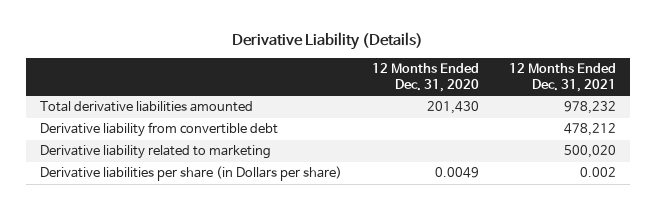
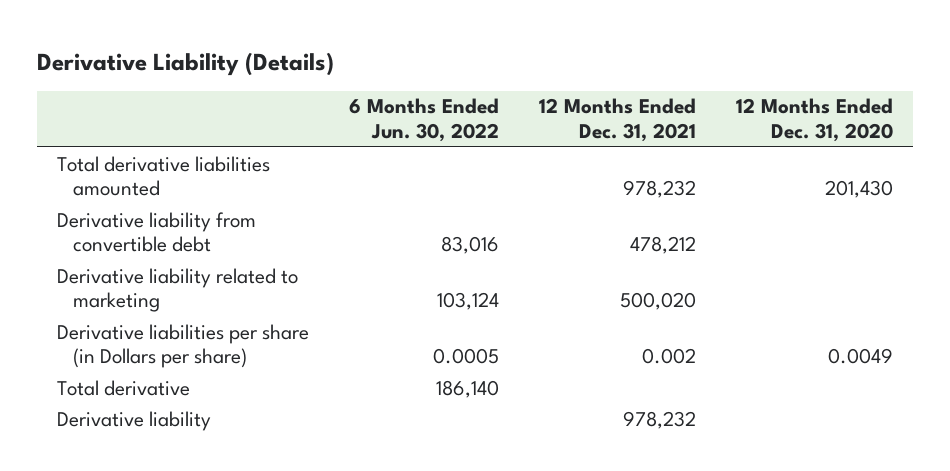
none -> [348,98,499,143] 6 Months Ended Jun. 30, 2022
none -> [56,379,190,396] Total derivative
none -> [56,410,211,431] Derivative liability

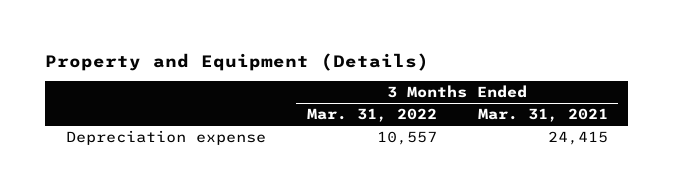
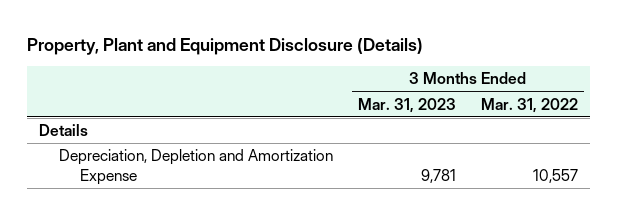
[44,53,429,72] Property and Equipment (Details) -> [26,37,423,55] Property, Plant and Equipment Disclosure (Details)
[477,108,608,123] Mar. 31, 2021 -> none
none -> [358,97,457,113] Mar. 31, 2023
none -> [39,124,89,137] Details
[65,129,266,145] Depreciation expense -> [59,149,334,185] Depreciation, Depletion and Amortization Expense

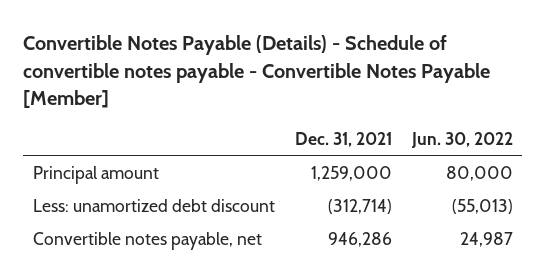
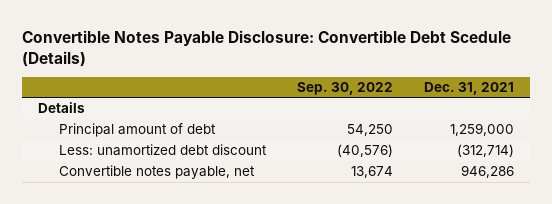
[23,35,491,108] Convertible Notes Payable (Details) - Schedule of convertible notes payable - Convertible Notes Payable [Member] -> [22,30,512,67] Convertible Notes Payable Disclosure: Convertible Debt Scedule (Details)
[410,131,513,148] Jun. 30, 2022 -> none
none -> [297,82,394,96] Sep. 30, 2022
none -> [37,102,85,114] Details
[33,165,160,184] Principal amount -> [59,123,217,138] Principal amount of debt

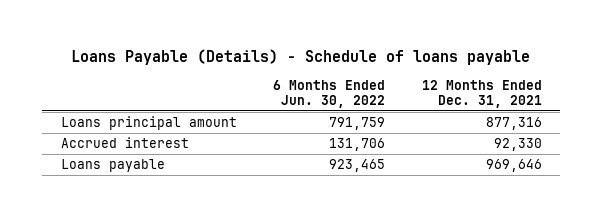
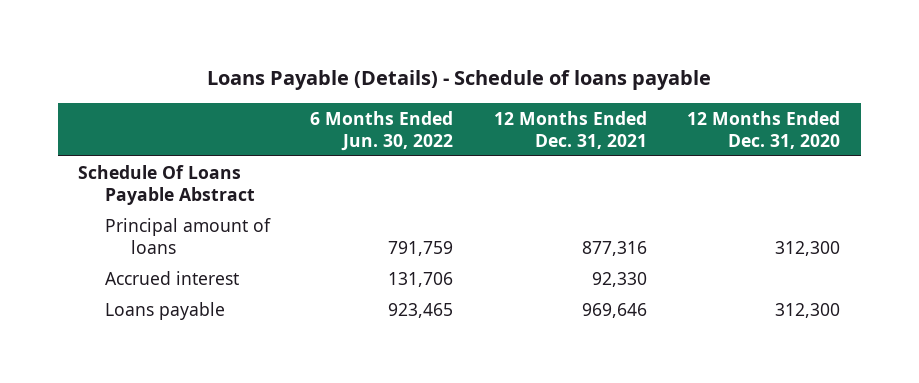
none -> [687,110,841,149] 12 Months Ended Dec. 31, 2020
none -> [78,164,255,205] Schedule Of Loans Payable Abstract
[60,116,237,131] Loans principal amount -> [104,217,271,254] Principal amount of loans

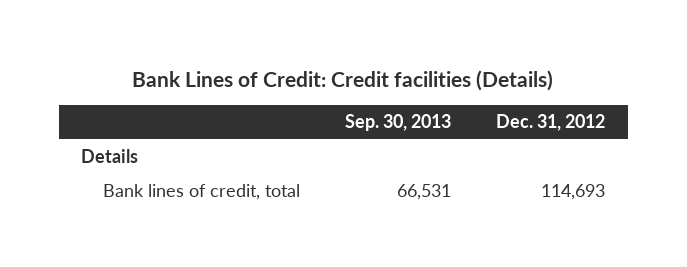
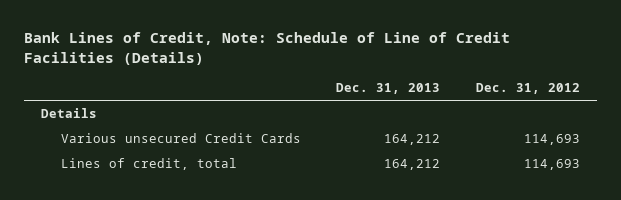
[132,69,554,91] Bank Lines of Credit: Credit facilities (Details) -> [23,32,510,65] Bank Lines of Credit, Note: Schedule of Line of Credit Facilities (Details)
[345,114,452,132] Sep. 30, 2013 -> none
none -> [336,83,441,95] Dec. 31, 2013
none -> [60,133,301,144] Various unsecured Credit Cards
[103,184,301,201] Bank lines of credit, total -> [60,158,237,171] Lines of credit, total

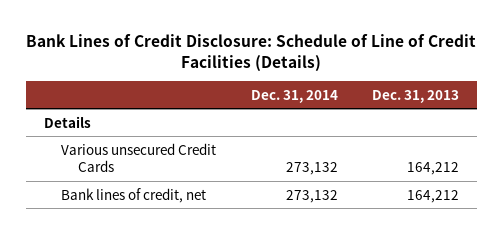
[23,32,510,65] Bank Lines of Credit, Note: Schedule of Line of Credit Facilities (Details) -> [26,33,477,72] Bank Lines of Credit Disclosure: Schedule of Line of Credit Facilities (Details)
[475,83,580,95] Dec. 31, 2012 -> none
none -> [250,89,338,103] Dec. 31, 2014
[60,158,237,171] Lines of credit, total -> [60,187,206,203] Bank lines of credit, net

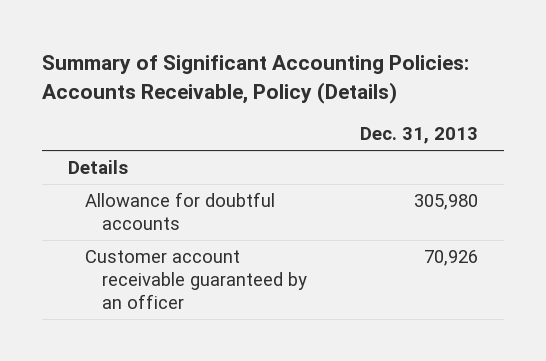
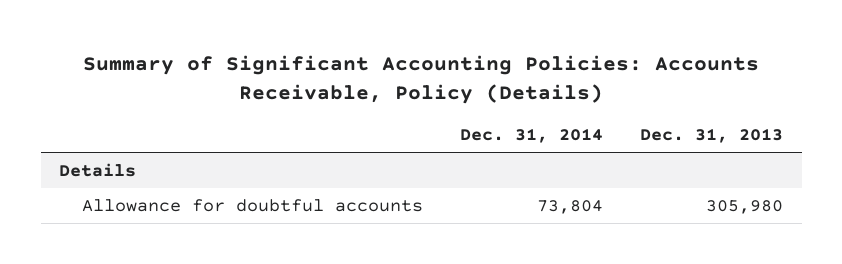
none -> [459,128,603,144] Dec. 31, 2014
[84,249,307,310] Customer account receivable guaranteed by an officer -> none

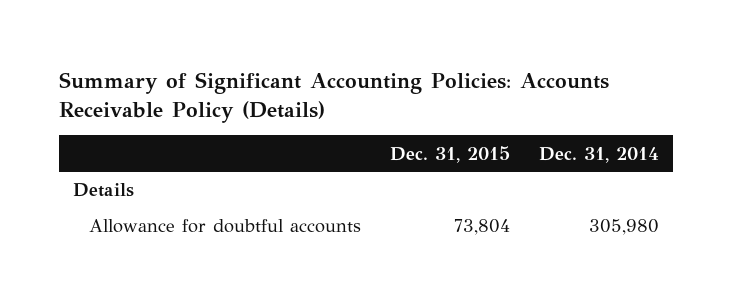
[83,54,760,104] Summary of Significant Accounting Policies: Accounts Receivable, Policy (Details) -> [59,71,610,123] Summary of Significant Accounting Policies: Accounts Receivable Policy (Details)
[640,128,784,144] Dec. 31, 2013 -> none
none -> [389,145,510,163] Dec. 31, 2015
[536,199,603,214] 73,804 -> [588,219,659,236] 305,980

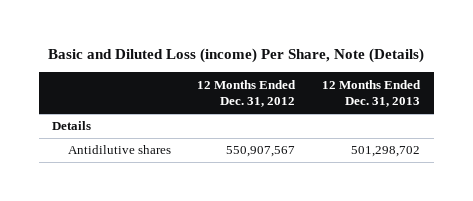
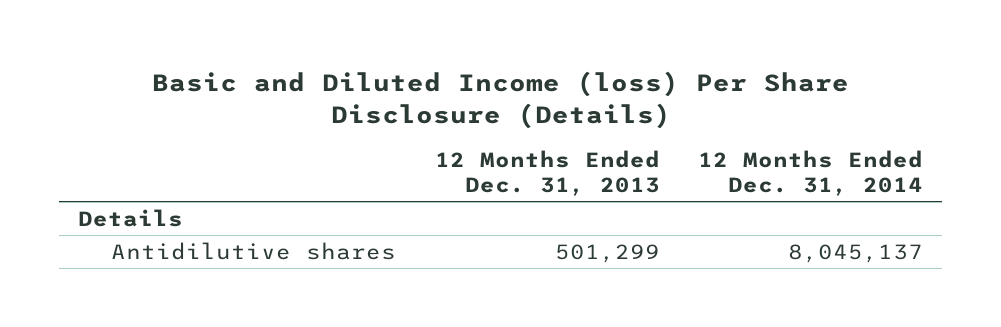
[48,48,425,64] Basic and Diluted Loss (income) Per Share, Note (Details) -> [151,71,849,130] Basic and Diluted Income (loss) Per Share Disclosure (Details)
[197,79,297,108] 12 Months Ended Dec. 31, 2012 -> none
none -> [698,150,924,196] 12 Months Ended Dec. 31, 2014
[351,146,421,158] 501,298,702 -> [554,243,660,263] 501,299

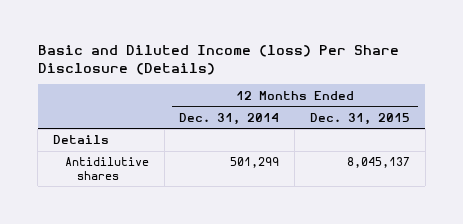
[434,150,660,196] 12 Months Ended Dec. 31, 2013 -> none
none -> [309,112,410,125] Dec. 31, 2015
[788,243,924,263] 8,045,137 -> [230,157,280,169] 501,299

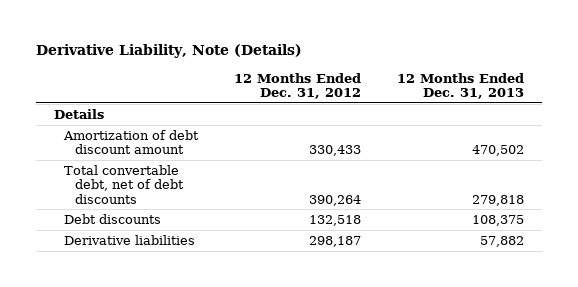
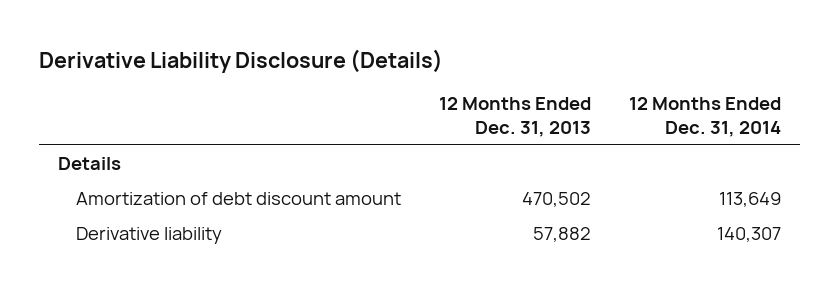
[36,44,303,59] Derivative Liability, Note (Details) -> [38,48,443,73] Derivative Liability Disclosure (Details)
[234,72,362,100] 12 Months Ended Dec. 31, 2012 -> none
none -> [629,97,782,137] 12 Months Ended Dec. 31, 2014
[64,164,184,204] Total convertable debt, net of debt discounts -> none
[64,213,162,224] Debt discounts -> none
[64,234,196,245] Derivative liabilities -> [76,227,223,245] Derivative liability

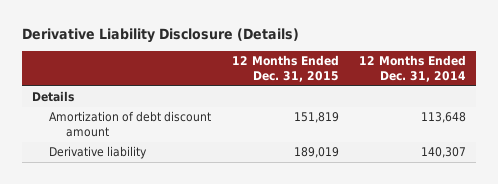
[439,97,592,137] 12 Months Ended Dec. 31, 2013 -> none
none -> [231,55,339,82] 12 Months Ended Dec. 31, 2015
[719,192,782,208] 113,649 -> [421,112,467,124] 113,648

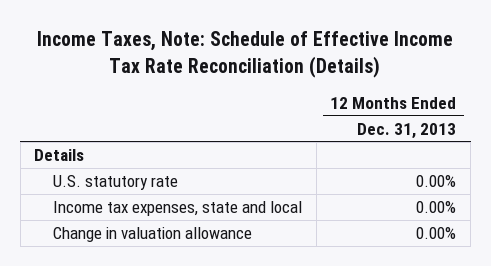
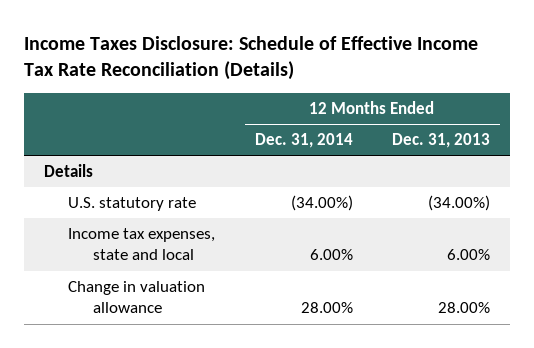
[37,31,454,78] Income Taxes, Note: Schedule of Effective Income Tax Rate Reconciliation (Details) -> [23,35,478,81] Income Taxes Disclosure: Schedule of Effective Income Tax Rate Reconciliation (Details)
none -> [254,133,353,149] Dec. 31, 2014
[416,174,457,187] 0.00% -> [428,195,491,212] (34.00%)
[416,200,457,213] 0.00% -> [447,249,491,261] 6.00%
[416,226,457,239] 0.00% -> [438,302,491,314] 28.00%

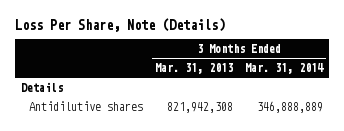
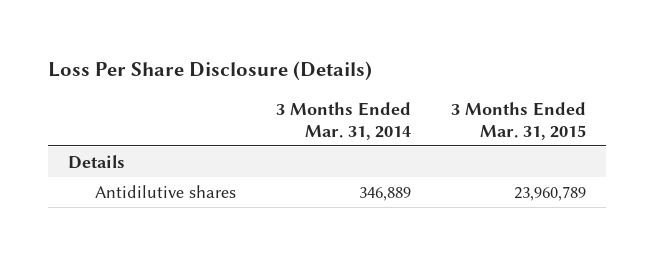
[15,17,226,32] Loss Per Share, Note (Details) -> [48,61,373,82] Loss Per Share Disclosure (Details)
[154,63,233,75] Mar. 31, 2013 -> none
none -> [451,101,587,140] 3 Months Ended Mar. 31, 2015
[256,100,323,113] 346,888,889 -> [358,186,411,201] 346,889

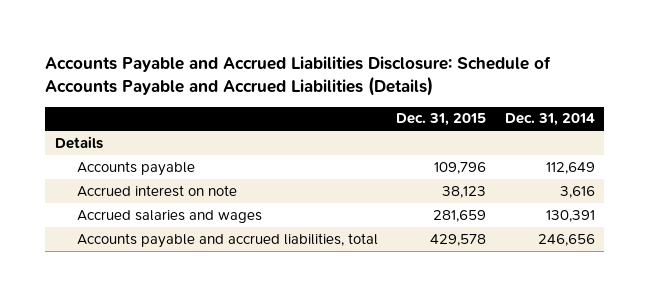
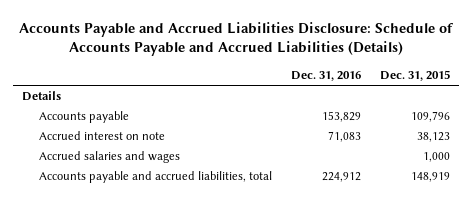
[504,113,595,127] Dec. 31, 2014 -> none
none -> [290,71,361,82] Dec. 31, 2016
[433,209,487,222] 281,659 -> [422,152,450,163] 1,000
[430,233,487,246] 429,578 -> [410,172,450,183] 148,919

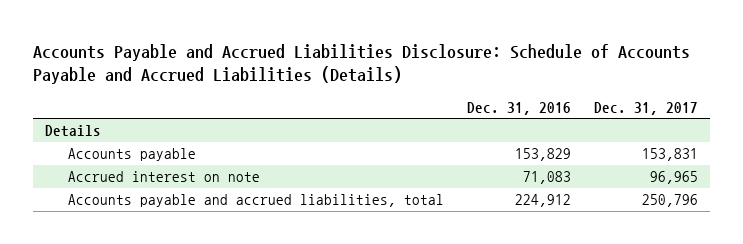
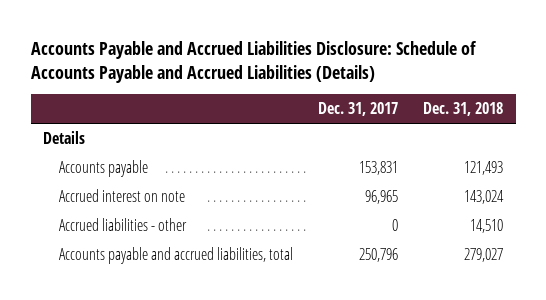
[466,101,571,115] Dec. 31, 2016 -> none
none -> [423,102,504,117] Dec. 31, 2018
none -> [59,217,188,231] Accrued liabilities - other

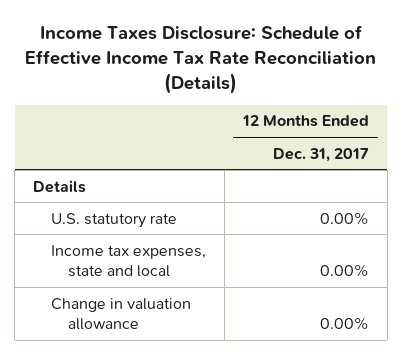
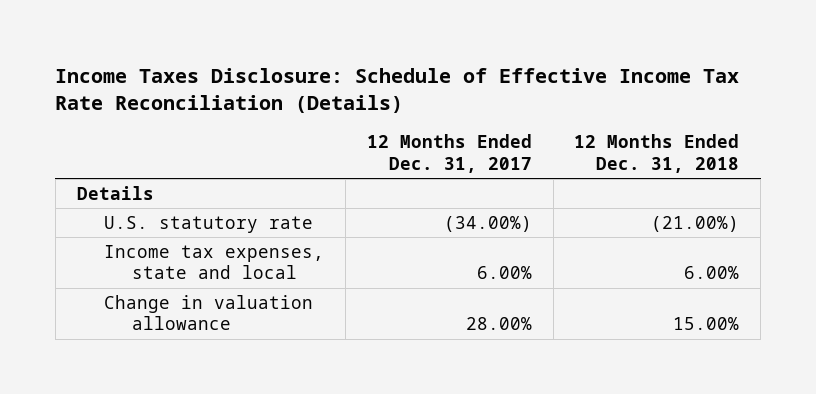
none -> [574,134,740,173] 12 Months Ended Dec. 31, 2018
[319,211,369,225] 0.00% -> [443,215,532,232] (34.00%)
[319,263,369,277] 0.00% -> [476,266,532,280] 6.00%
[319,316,369,330] 0.00% -> [465,317,532,331] 28.00%

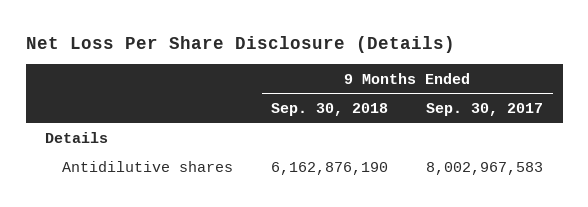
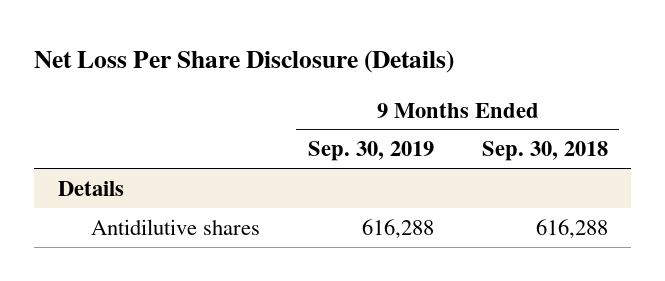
[426,102,544,116] Sep. 30, 2017 -> none
none -> [307,141,434,162] Sep. 30, 2019
[271,161,389,175] 6,162,876,190 -> [535,218,608,239] 616,288

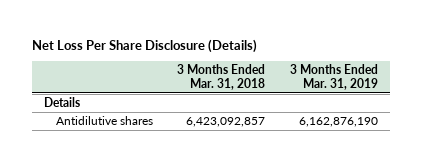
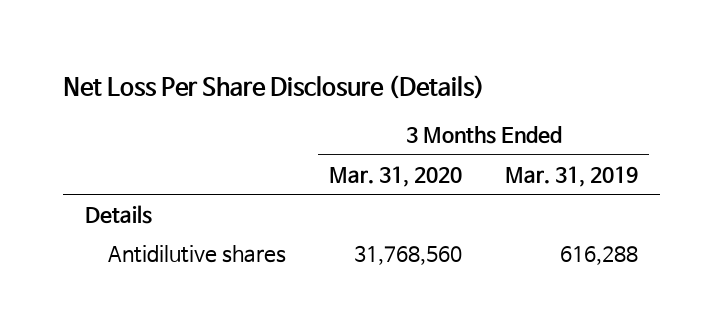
[177,64,266,90] 3 Months Ended Mar. 31, 2018 -> none
none -> [328,165,462,187] Mar. 31, 2020
[298,116,378,127] 6,162,876,190 -> [560,246,639,266] 616,288

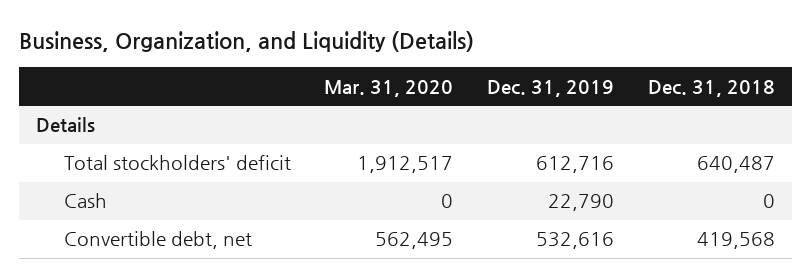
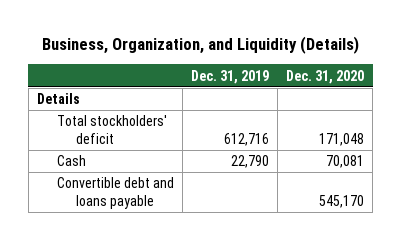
[324,79,454,97] Mar. 31, 2020 -> none
[647,79,775,97] Dec. 31, 2018 -> none
none -> [286,69,365,84] Dec. 31, 2020
[63,231,252,250] Convertible debt, net -> none
none -> [56,177,174,209] Convertible debt and loans payable

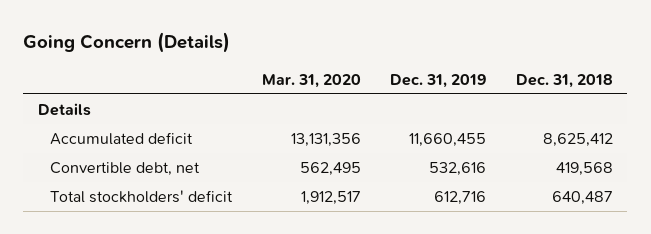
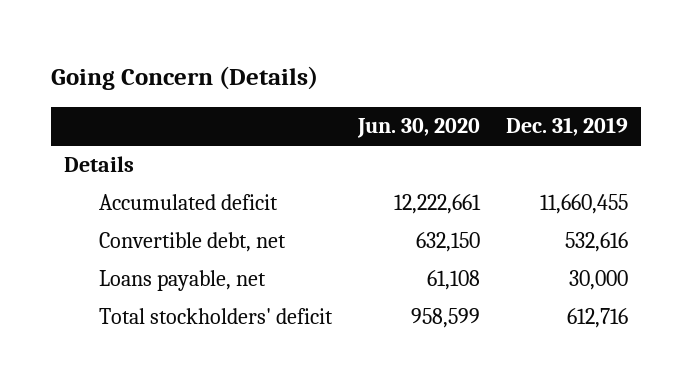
[261,73,361,88] Mar. 31, 2020 -> none
[515,73,613,88] Dec. 31, 2018 -> none
none -> [356,118,480,139] Jun. 30, 2020
none -> [98,270,266,292] Loans payable, net

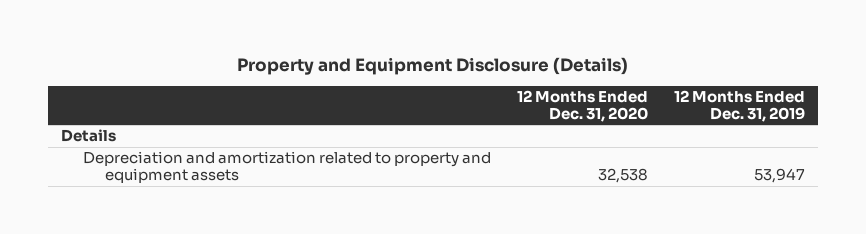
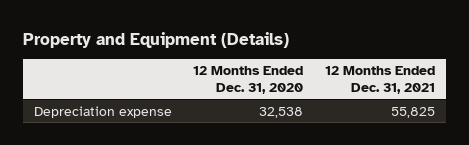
[236,56,628,75] Property and Equipment Disclosure (Details) -> [23,32,290,49] Property and Equipment (Details)
[673,89,805,123] 12 Months Ended Dec. 31, 2019 -> none
none -> [325,66,436,95] 12 Months Ended Dec. 31, 2021
[60,129,116,143] Details -> none
[82,151,491,184] Depreciation and amortization related to property and equipment assets -> [33,106,172,119] Depreciation expense

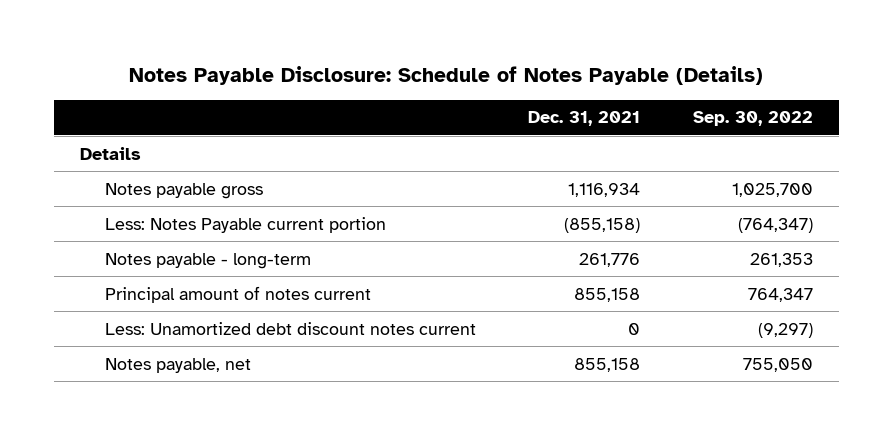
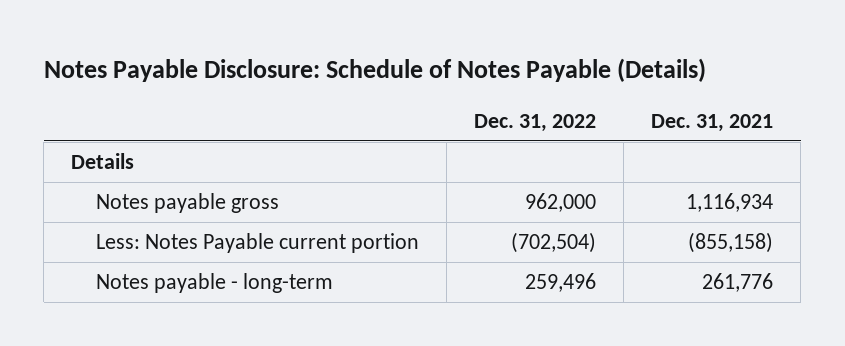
[692,111,813,127] Sep. 30, 2022 -> none
none -> [474,113,597,132] Dec. 31, 2022
[105,285,372,303] Principal amount of notes current -> none
[105,321,477,335] Less: Unamortized debt discount notes current -> none
[105,357,252,373] Notes payable, net -> none

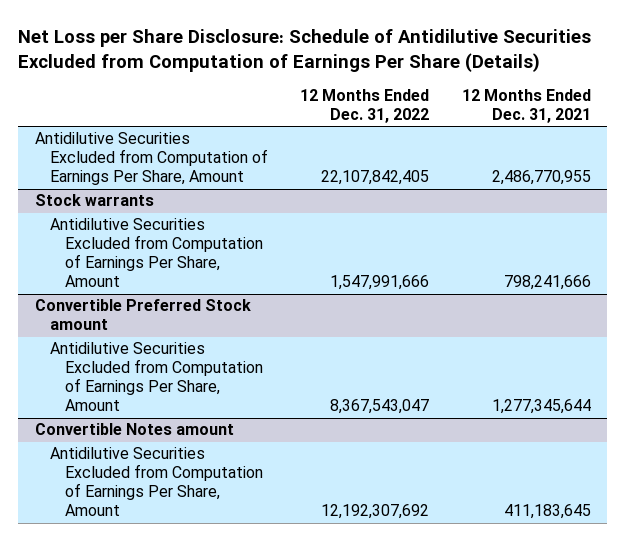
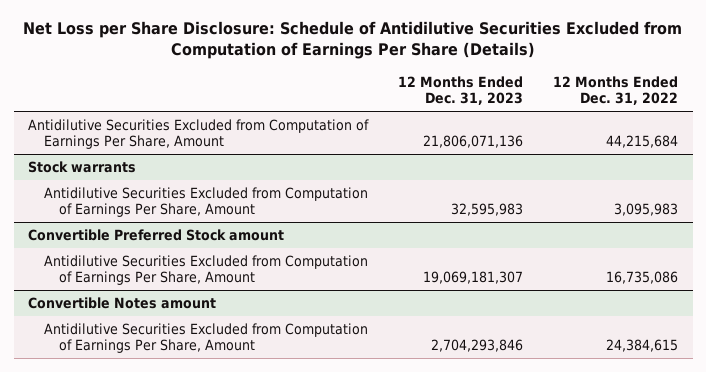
[461,89,591,124] 12 Months Ended Dec. 31, 2021 -> none
none -> [398,75,524,106] 12 Months Ended Dec. 31, 2023
[321,170,430,186] 22,107,842,405 -> [605,135,678,149] 44,215,684
[330,275,430,291] 1,547,991,666 -> [613,203,678,217] 3,095,983
[330,399,430,415] 8,367,543,047 -> [605,271,678,285] 16,735,086
[321,504,430,520] 12,192,307,692 -> [605,339,678,353] 24,384,615

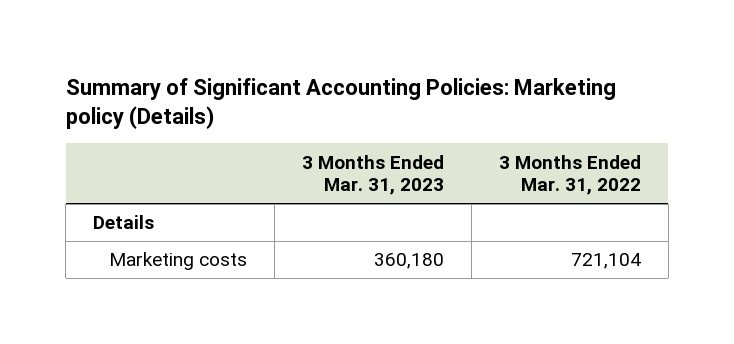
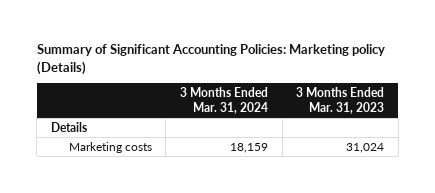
[498,154,641,196] 3 Months Ended Mar. 31, 2022 -> none
none -> [179,86,268,114] 3 Months Ended Mar. 31, 2024
[373,253,444,270] 360,180 -> [346,142,385,153] 31,024

